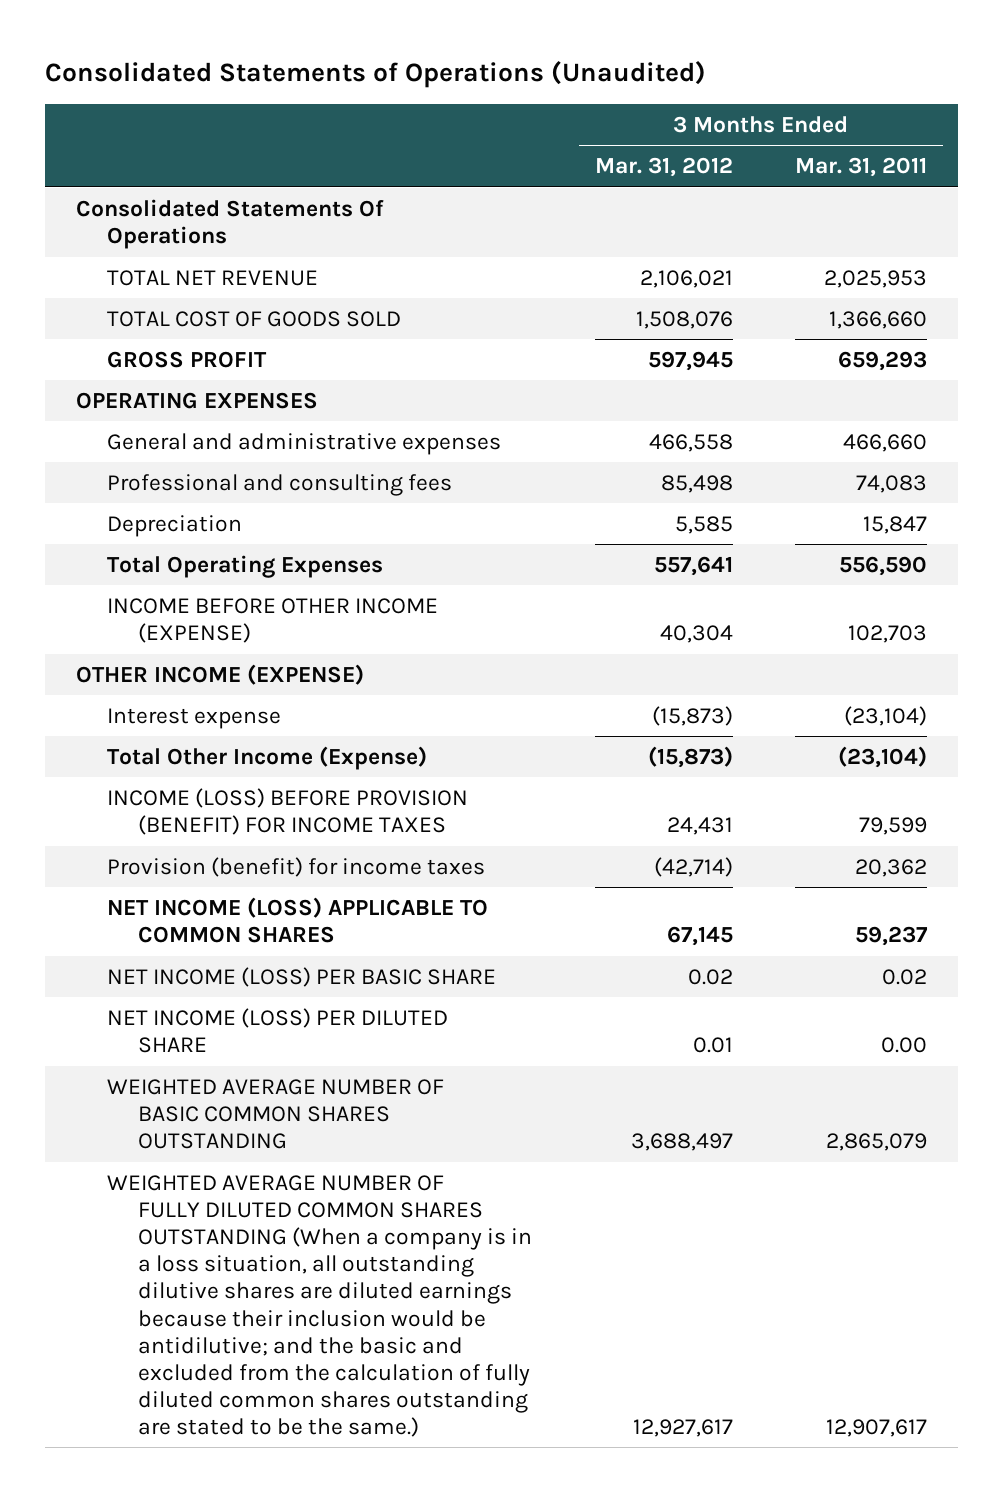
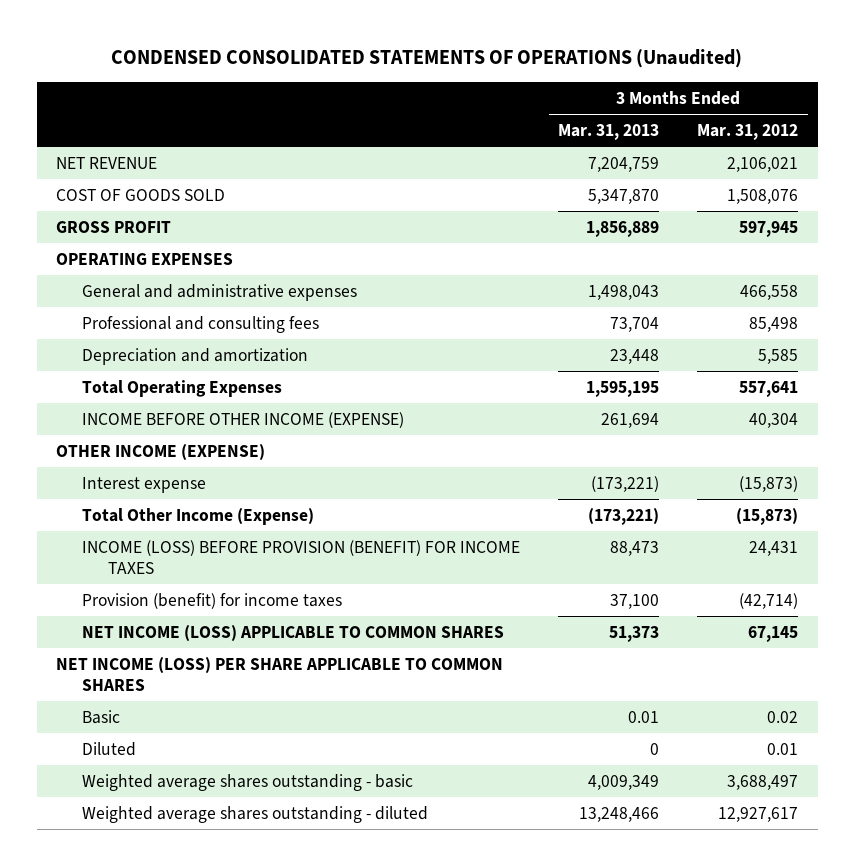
[44,60,706,88] Consolidated Statements of Operations (Unaudited) -> [111,49,743,69] CONDENSED CONSOLIDATED STATEMENTS OF OPERATIONS (Unaudited)
[795,157,928,178] Mar. 31, 2011 -> none
none -> [558,124,660,141] Mar. 31, 2013
[75,199,384,250] Consolidated Statements Of Operations -> none
[107,270,319,287] TOTAL NET REVENUE -> [56,156,158,169] NET REVENUE
[107,311,402,328] TOTAL COST OF GOODS SOLD -> [56,188,226,201] COST OF GOODS SOLD
[107,515,243,538] Depreciation -> [82,347,309,365] Depreciation and amortization
none -> [56,656,504,692] NET INCOME (LOSS) PER SHARE APPLICABLE TO COMMON SHARES
[107,967,497,988] NET INCOME (LOSS) PER BASIC SHARE -> [82,709,121,724] Basic
[107,1008,449,1054] NET INCOME (LOSS) PER DILUTED SHARE -> [82,741,137,756] Diluted
[107,1079,445,1150] WEIGHTED AVERAGE NUMBER OF BASIC COMMON SHARES OUTSTANDING -> [82,773,414,791] Weighted average shares outstanding - basic
[107,1175,533,1437] WEIGHTED AVERAGE NUMBER OF FULLY DILUTED COMMON SHARES OUTSTANDING (When a company is in a loss situation, all outstanding dilutive shares are diluted earnings because their inclusion would be antidilutive; and the basic and excluded from the calculation of fully diluted common shares outstanding are stated to be the same.) -> [82,805,429,823] Weighted average shares outstanding - diluted

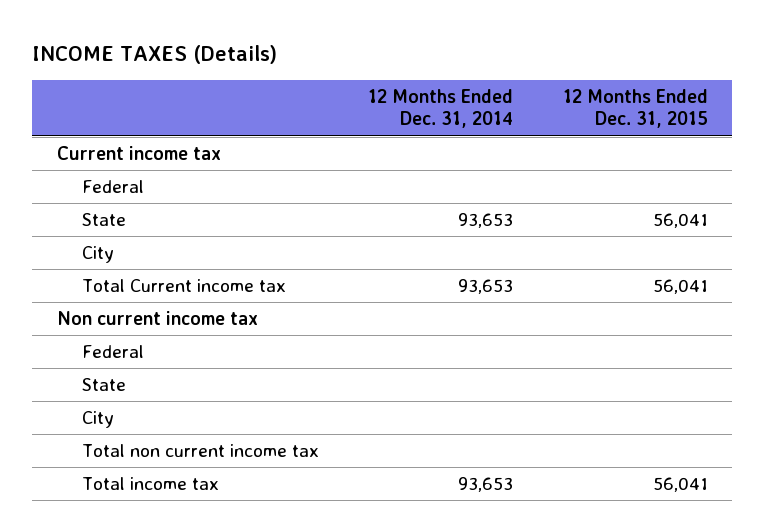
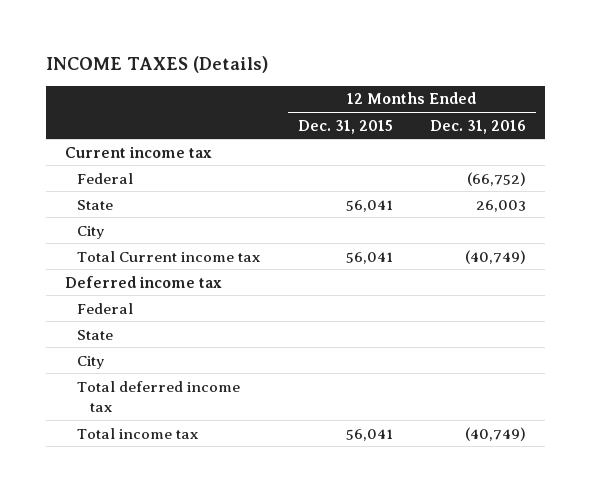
[368,89,514,129] 12 Months Ended Dec. 31, 2014 -> none
none -> [430,119,527,134] Dec. 31, 2016
[56,310,258,325] Non current income tax -> [64,275,222,288] Deferred income tax
[82,443,320,457] Total non current income tax -> [77,380,241,412] Total deferred income tax

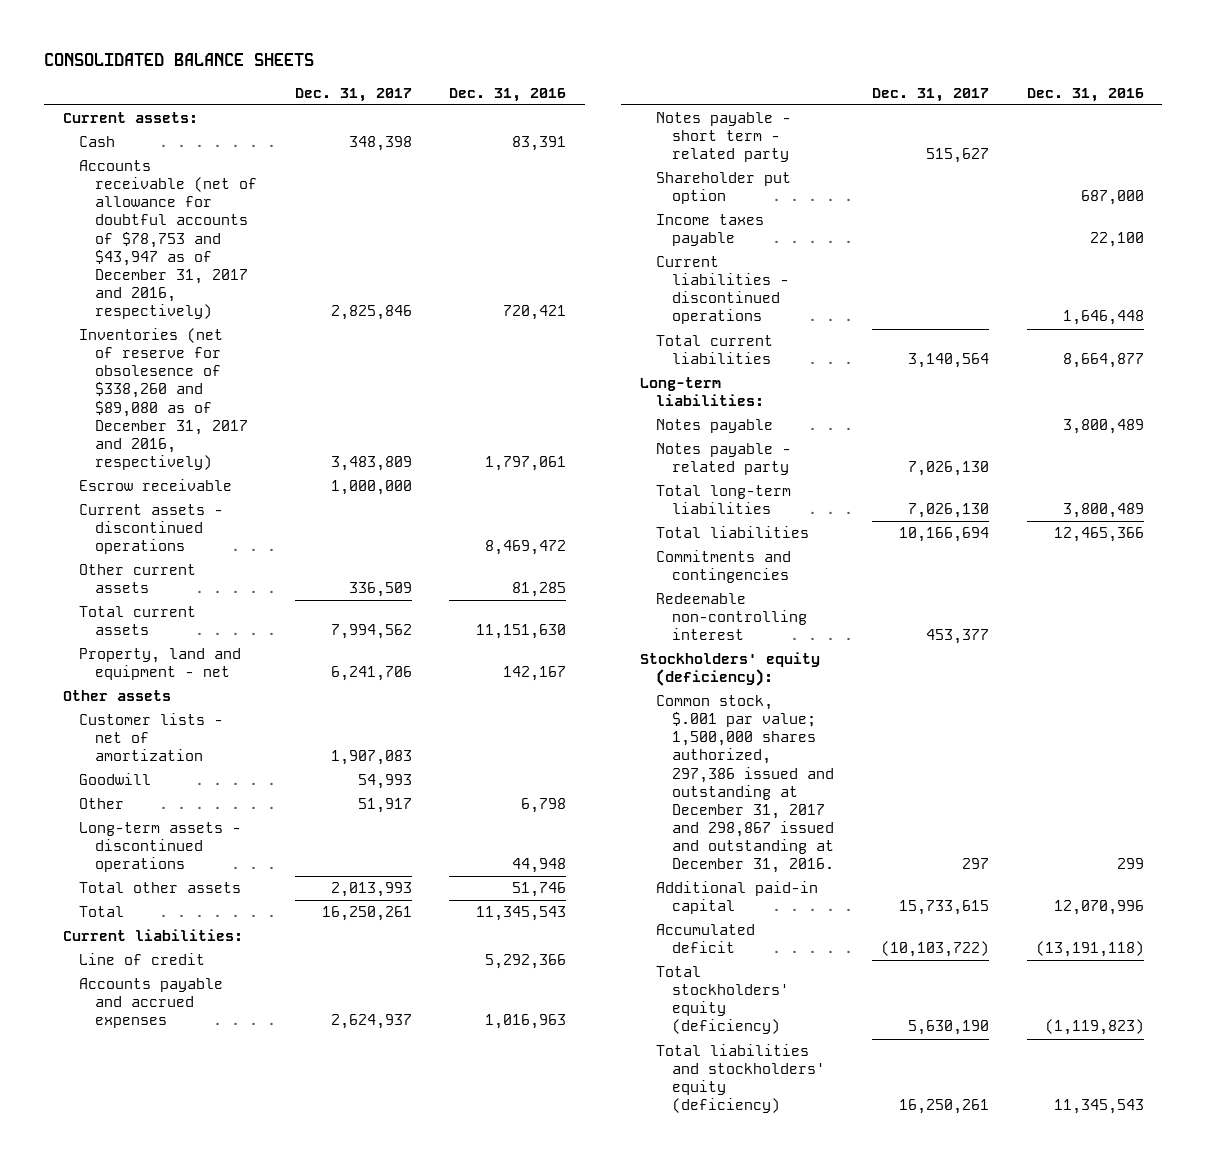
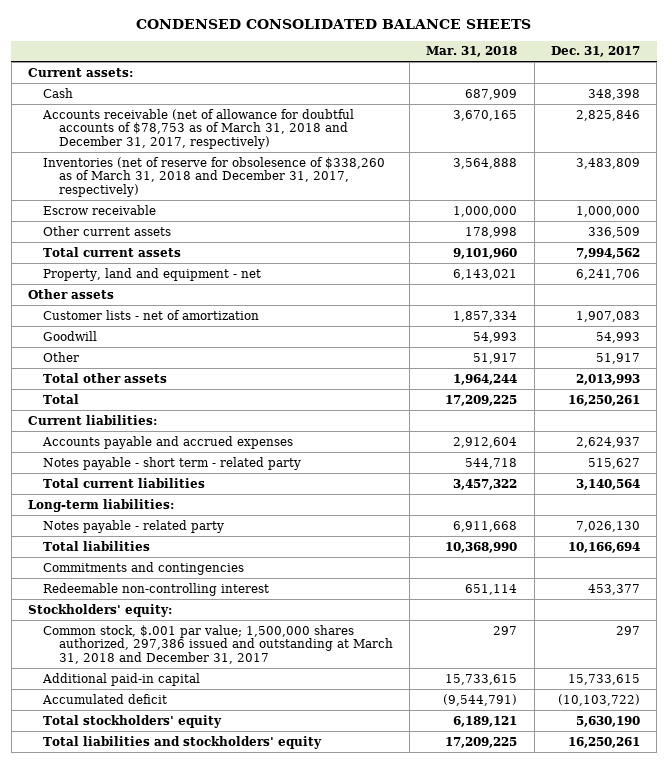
[43,53,314,67] CONSOLIDATED BALANCE SHEETS -> [135,19,531,30] CONDENSED CONSOLIDATED BALANCE SHEETS
[449,87,567,102] Dec. 31, 2016 -> none
none -> [426,46,518,58] Mar. 31, 2018
[78,160,257,320] Accounts receivable (net of allowance for doubtful accounts of $78,753 and $43,947 as of December 31, 2017 and 2016, respectively) -> [42,108,355,150] Accounts receivable (net of allowance for doubtful accounts of $78,753 as of March 31, 2018 and December 31, 2017, respectively)
[78,328,248,470] Inventories (net of reserve for obsolesence of $338,260 and $89,080 as of December 31, 2017 and 2016, respectively) -> [43,156,386,198] Inventories (net of reserve for obsolesence of $338,260 as of March 31, 2018 and December 31, 2017, respectively)
[78,504,223,555] Current assets - discontinued operations -> none
[78,822,241,873] Long-term assets - discontinued operations -> none
[78,953,205,966] Line of credit -> none
[656,172,792,205] Shareholder put option -> none
[656,214,765,247] Income taxes payable -> none
[656,256,790,325] Current liabilities - discontinued operations -> none
[656,419,774,434] Notes payable -> none
[656,485,792,515] Total long-term liabilities -> none
[640,652,821,687] Stockholders' equity (deficiency): -> [27,603,172,617] Stockholders' equity:
[656,695,835,874] Common stock, $.001 par value; 1,500,000 shares authorized, 297,386 issued and outstanding at December 31, 2017 and 298,867 issued and outstanding at December 31, 2016. -> [43,624,393,665] Common stock, $.001 par value; 1,500,000 shares authorized, 297,386 issued and outstanding at March 31, 2018 and December 31, 2017
[656,966,790,1035] Total stockholders' equity (deficiency) -> [43,714,223,728] Total stockholders' equity
[656,1044,826,1114] Total liabilities and stockholders' equity (deficiency) -> [43,735,323,749] Total liabilities and stockholders' equity

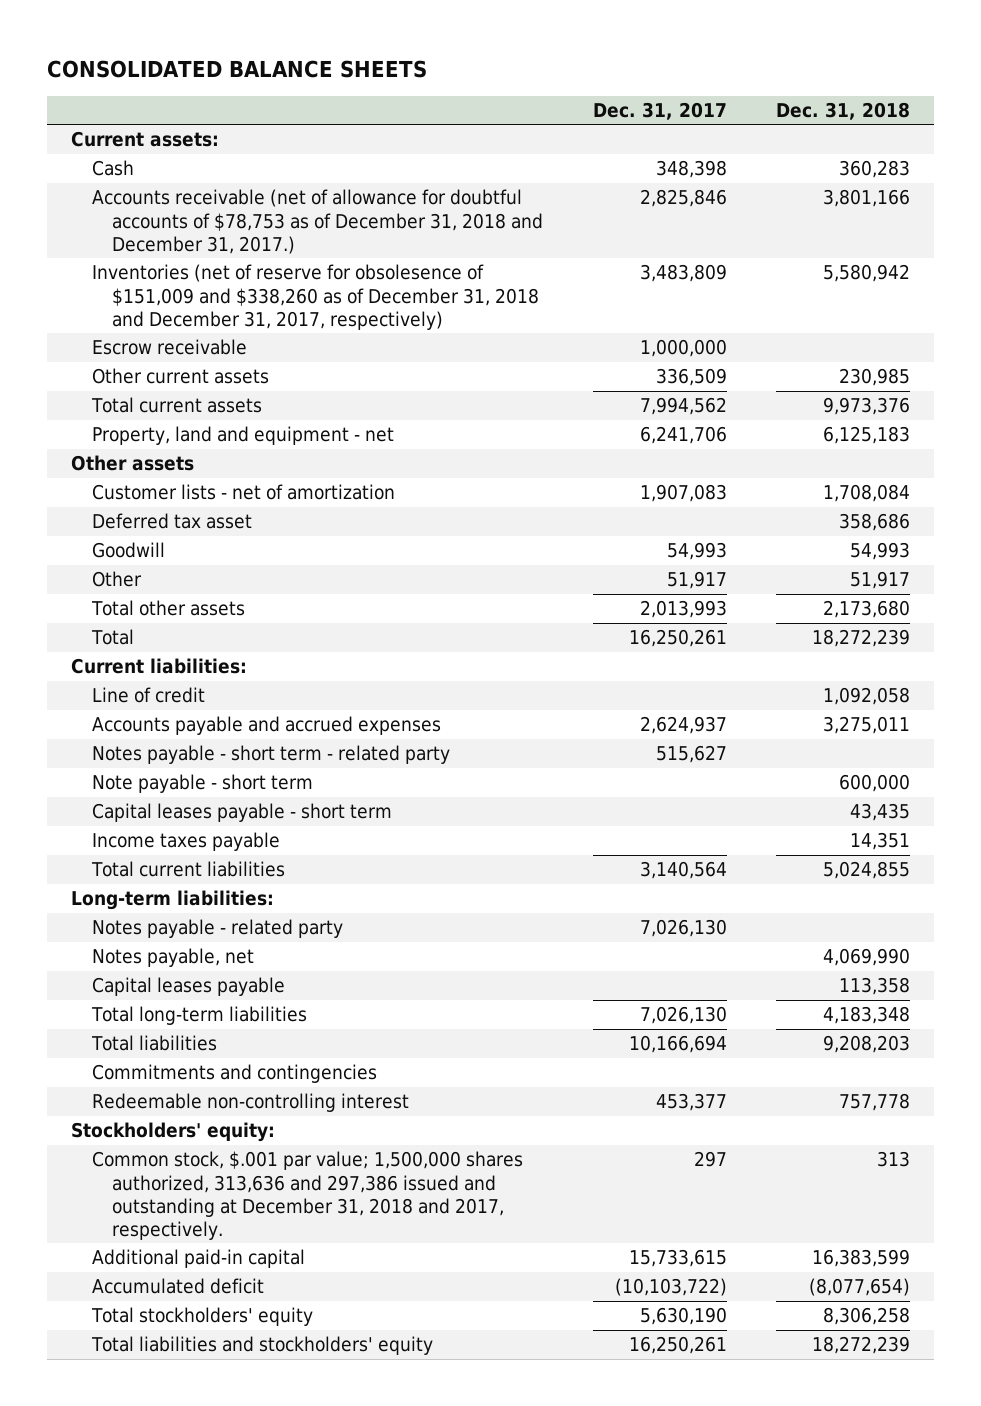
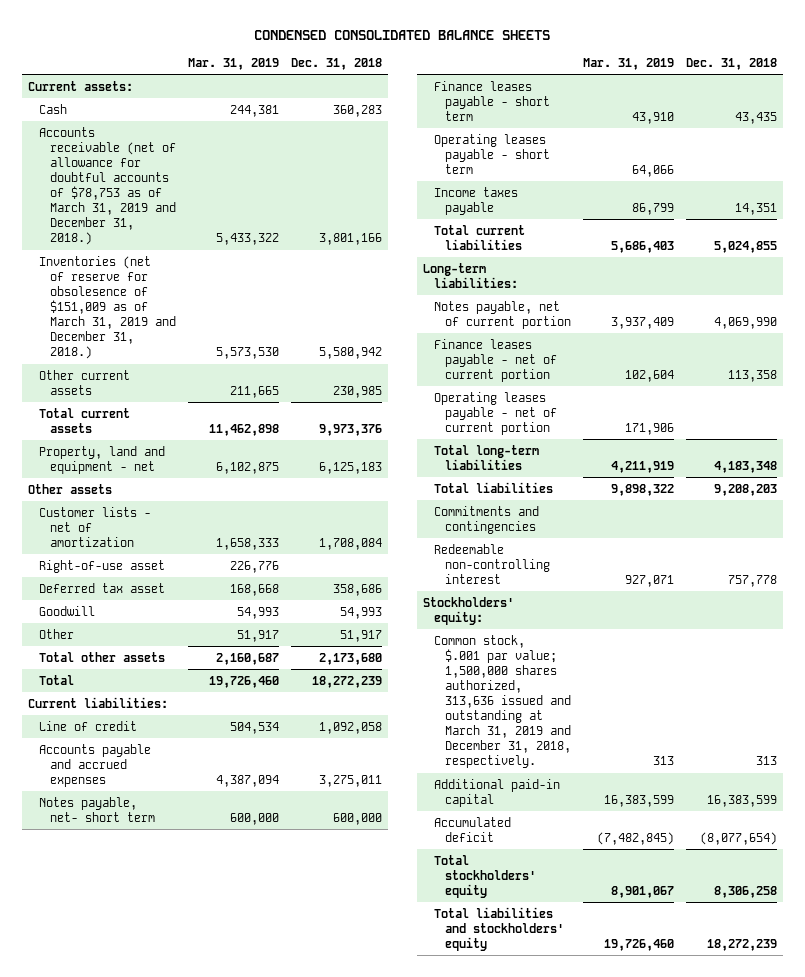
[46,59,427,78] CONSOLIDATED BALANCE SHEETS -> [254,29,551,40] CONDENSED CONSOLIDATED BALANCE SHEETS
[592,102,727,121] Dec. 31, 2017 -> none
none -> [187,58,279,71] Mar. 31, 2019
[91,339,247,356] Escrow receivable -> none
[91,189,544,254] Accounts receivable (net of allowance for doubtful accounts of $78,753 as of December 31, 2018 and December 31, 2017.) -> [38,126,176,246] Accounts receivable (net of allowance for doubtful accounts of $78,753 as of March 31, 2019 and December 31, 2018.)
[91,264,540,330] Inventories (net of reserve for obsolesence of $151,009 and $338,260 as of December 31, 2018 and December 31, 2017, respectively) -> [38,255,176,360] Inventories (net of reserve for obsolesence of $151,009 as of March 31, 2019 and December 31, 2018.)
none -> [38,559,165,573] Right-of-use asset
[91,745,450,765] Notes payable - short term - related party -> none
[91,774,313,794] Note payable - short term -> [38,796,155,822] Notes payable, net- short term
[91,803,392,823] Capital leases payable - short term -> [433,80,550,121] Finance leases payable - short term
none -> [433,133,550,174] Operating leases payable - short term
[91,919,343,939] Notes payable - related party -> none
[91,948,254,968] Notes payable, net -> [433,300,571,329] Notes payable, net of current portion
[91,977,285,997] Capital leases payable -> [433,338,557,382] Finance leases payable - net of current portion
none -> [433,391,557,435] Operating leases payable - net of current portion
[91,1151,523,1240] Common stock, $.001 par value; 1,500,000 shares authorized, 313,636 and 297,386 issued and outstanding at December 31, 2018 and 2017, respectively. -> [433,634,571,769] Common stock, $.001 par value; 1,500,000 shares authorized, 313,636 issued and outstanding at March 31, 2019 and December 31, 2018, respectively.

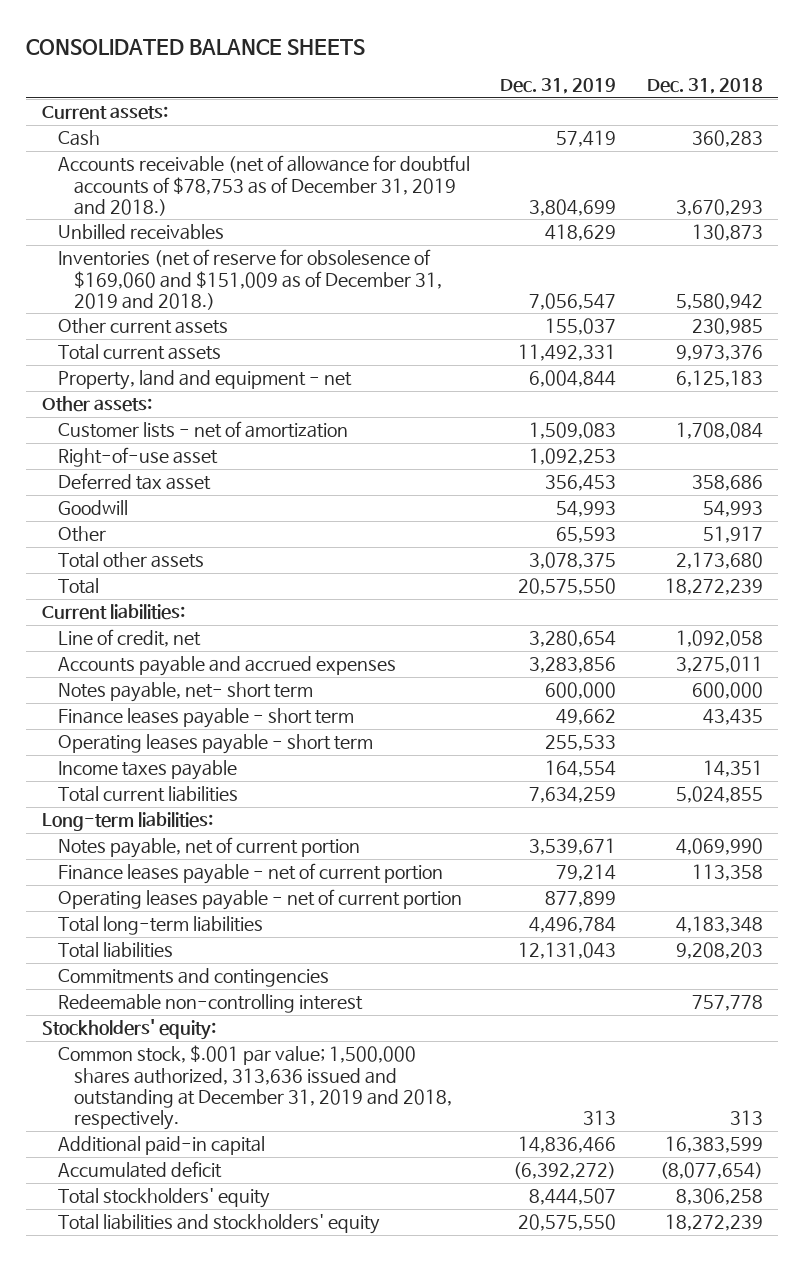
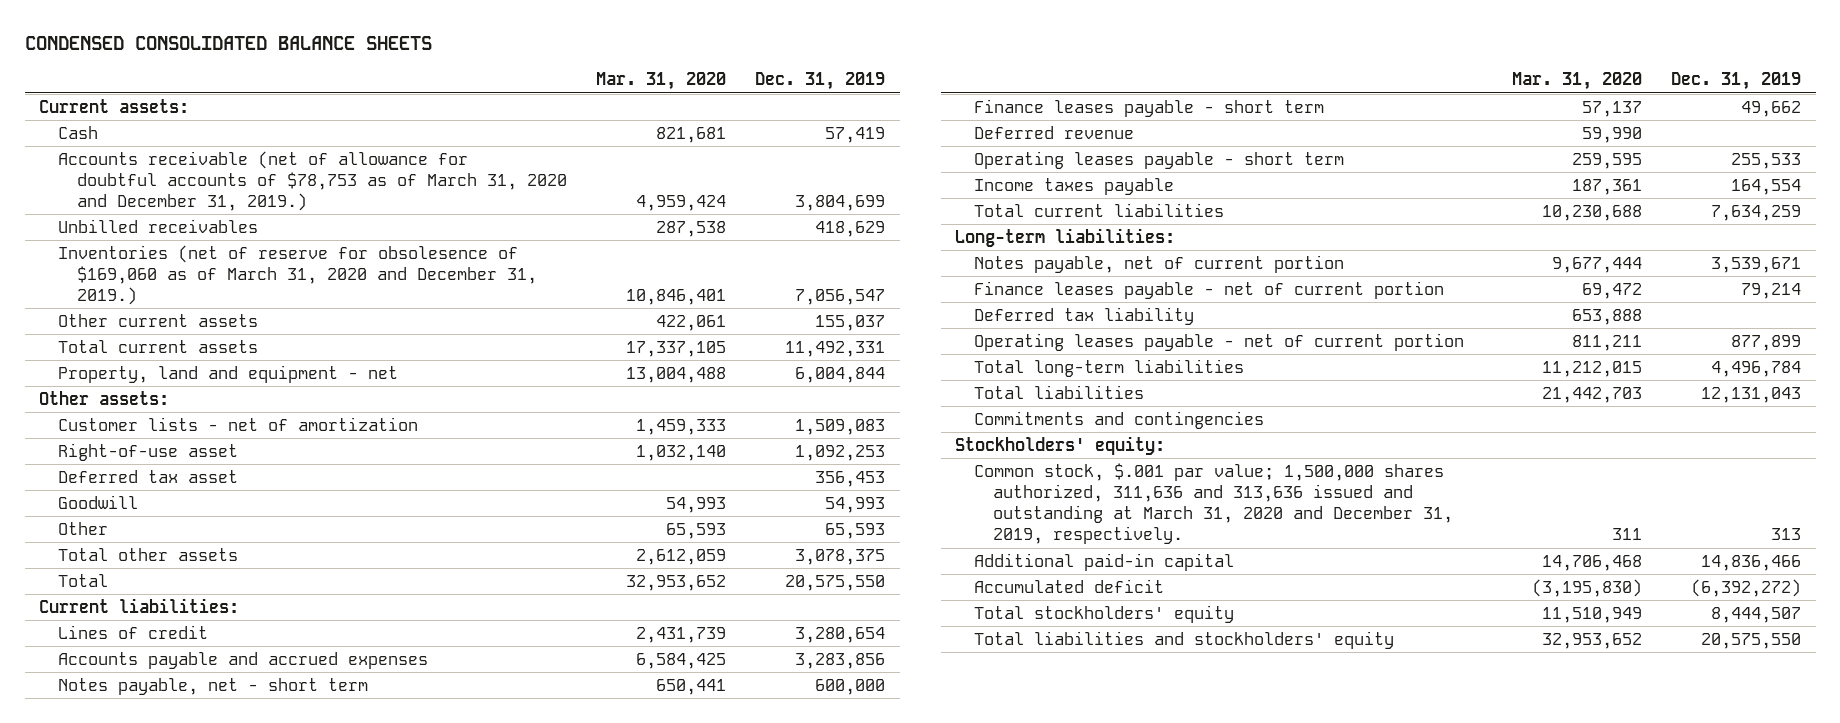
[26,38,366,55] CONSOLIDATED BALANCE SHEETS -> [24,36,432,51] CONDENSED CONSOLIDATED BALANCE SHEETS
[647,77,764,94] Dec. 31, 2018 -> none
none -> [595,72,726,91] Mar. 31, 2020
[57,155,470,216] Accounts receivable (net of allowance for doubtful accounts of $78,753 as of December 31, 2019 and 2018.) -> [57,150,567,212] Accounts receivable (net of allowance for doubtful accounts of $78,753 as of March 31, 2020 and December 31, 2019.)
[57,249,442,310] Inventories (net of reserve for obsolesence of $169,060 and $151,009 as of December 31, 2019 and 2018.) -> [57,244,537,306] Inventories (net of reserve for obsolesence of $169,060 as of March 31, 2020 and December 31, 2019.)
[57,629,201,648] Line of credit, net -> [57,624,208,639] Lines of credit
[57,682,313,703] Notes payable, net- short term -> [57,677,368,695] Notes payable, net - short term
none -> [974,125,1135,139] Deferred revenue
none -> [974,306,1195,325] Deferred tax liability
[57,994,363,1014] Redeemable non-controlling interest -> none
[57,1045,452,1130] Common stock, $.001 par value; 1,500,000 shares authorized, 313,636 issued and outstanding at December 31, 2019 and 2018, respectively. -> [974,462,1453,545] Common stock, $.001 par value; 1,500,000 shares authorized, 311,636 and 313,636 issued and outstanding at March 31, 2020 and December 31, 2019, respectively.

